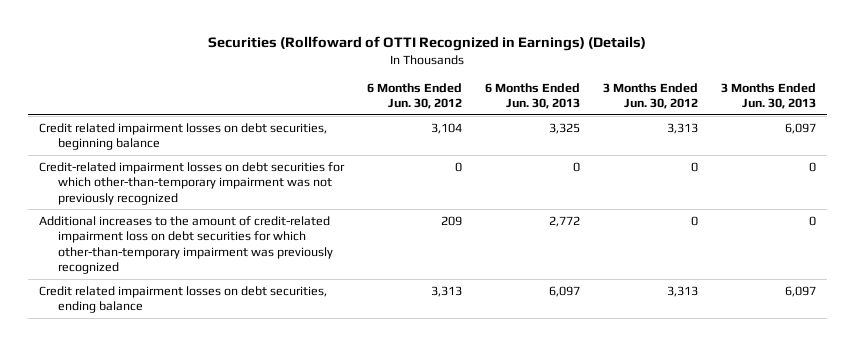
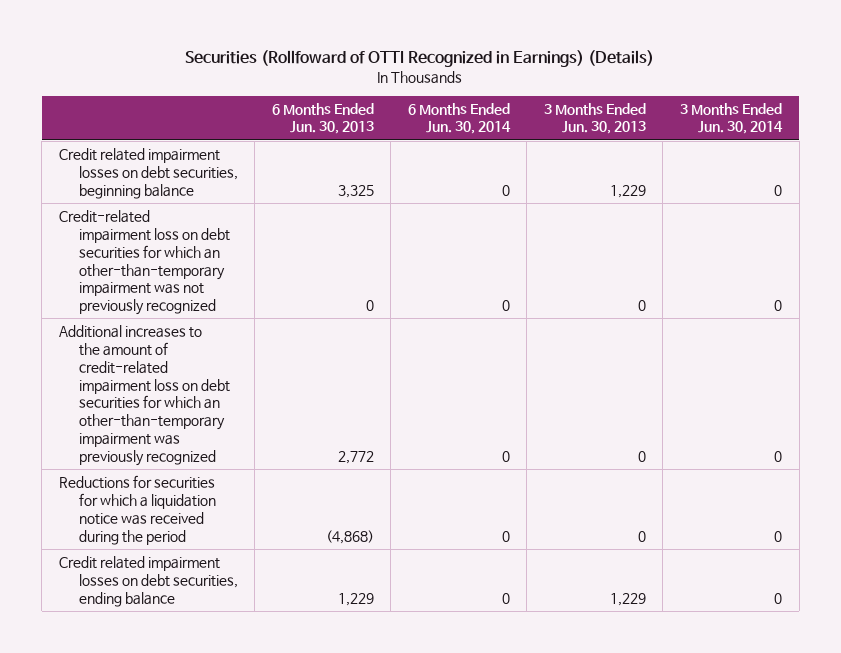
[366,82,462,110] 6 Months Ended Jun. 30, 2012 -> none
[602,82,698,110] 3 Months Ended Jun. 30, 2012 -> none
none -> [407,102,511,135] 6 Months Ended Jun. 30, 2014
none -> [679,102,783,135] 3 Months Ended Jun. 30, 2014
[784,122,816,134] 6,097 -> [609,184,646,198] 1,229
[39,161,346,205] Credit-related impairment losses on debt securities for which other-than-temporary impairment was not previously recognized -> [58,210,230,316] Credit-related impairment loss on debt securities for which an other-than-temporary impairment was not previously recognized
[39,215,333,275] Additional increases to the amount of credit-related impairment loss on debt securities for which other-than-temporary impairment was previously recognized -> [58,325,230,466] Additional increases to the amount of credit-related impairment loss on debt securities for which an other-than-temporary impairment was previously recognized
none -> [58,475,216,545] Reductions for securities for which a liquidation notice was received during the period
[548,285,580,297] 6,097 -> [337,592,374,606] 1,229
[784,285,816,297] 6,097 -> [609,592,646,606] 1,229

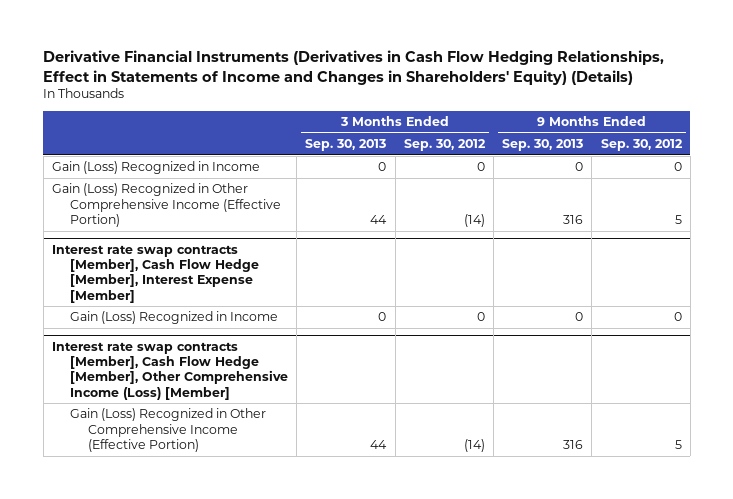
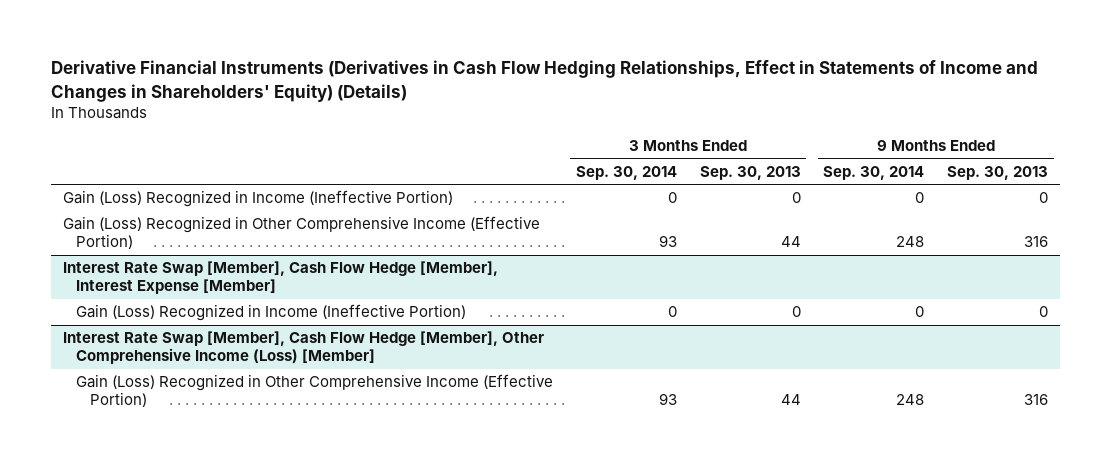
[403,139,486,152] Sep. 30, 2012 -> none
[600,139,683,152] Sep. 30, 2012 -> none
none -> [575,165,677,180] Sep. 30, 2014
none -> [823,165,925,180] Sep. 30, 2014
[51,161,260,175] Gain (Loss) Recognized in Income -> [62,190,453,208] Gain (Loss) Recognized in Income (Ineffective Portion)
[51,244,259,303] Interest rate swap contracts [Member], Cash Flow Hedge [Member], Interest Expense [Member] -> [62,261,498,295] Interest Rate Swap [Member], Cash Flow Hedge [Member], Interest Expense [Member]
[69,311,278,325] Gain (Loss) Recognized in Income -> [76,304,467,322] Gain (Loss) Recognized in Income (Ineffective Portion)
[51,341,288,400] Interest rate swap contracts [Member], Cash Flow Hedge [Member], Other Comprehensive Income (Loss) [Member] -> [62,331,544,365] Interest Rate Swap [Member], Cash Flow Hedge [Member], Other Comprehensive Income (Loss) [Member]

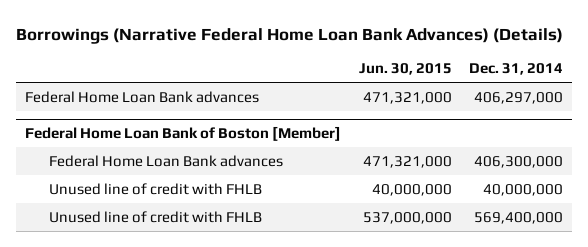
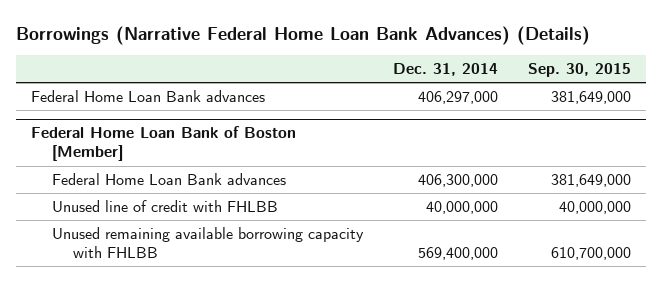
[358,63,452,76] Jun. 30, 2015 -> none
none -> [528,63,632,78] Sep. 30, 2015
[48,182,262,195] Unused line of credit with FHLB -> [52,200,279,213] Unused line of credit with FHLBB
[48,210,262,223] Unused line of credit with FHLB -> [52,227,365,258] Unused remaining available borrowing capacity with FHLBB

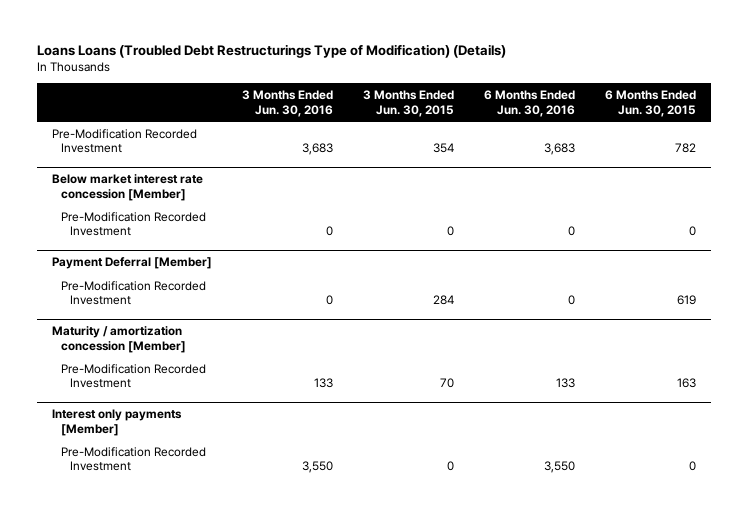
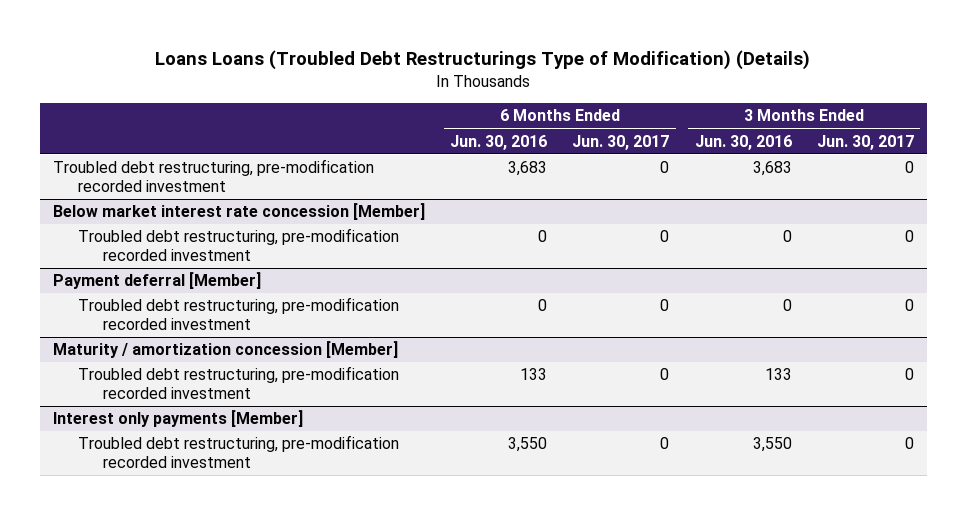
[362,90,454,117] 3 Months Ended Jun. 30, 2015 -> none
[604,90,696,117] 6 Months Ended Jun. 30, 2015 -> none
none -> [572,134,670,150] Jun. 30, 2017
none -> [816,134,914,150] Jun. 30, 2017
[51,128,197,154] Pre-Modification Recorded Investment -> [52,159,374,193] Troubled debt restructuring, pre-modification recorded investment
[60,211,206,237] Pre-Modification Recorded Investment -> [77,228,399,262] Troubled debt restructuring, pre-modification recorded investment
[51,257,212,270] Payment Deferral [Member] -> [52,272,261,290] Payment deferral [Member]
[60,280,206,306] Pre-Modification Recorded Investment -> [77,297,399,331] Troubled debt restructuring, pre-modification recorded investment
[60,363,206,389] Pre-Modification Recorded Investment -> [77,366,399,400] Troubled debt restructuring, pre-modification recorded investment
[60,446,206,472] Pre-Modification Recorded Investment -> [77,435,399,469] Troubled debt restructuring, pre-modification recorded investment

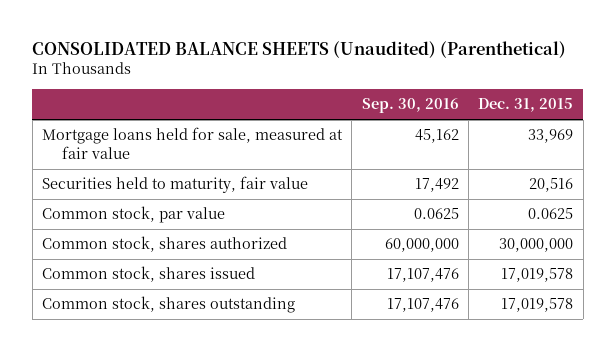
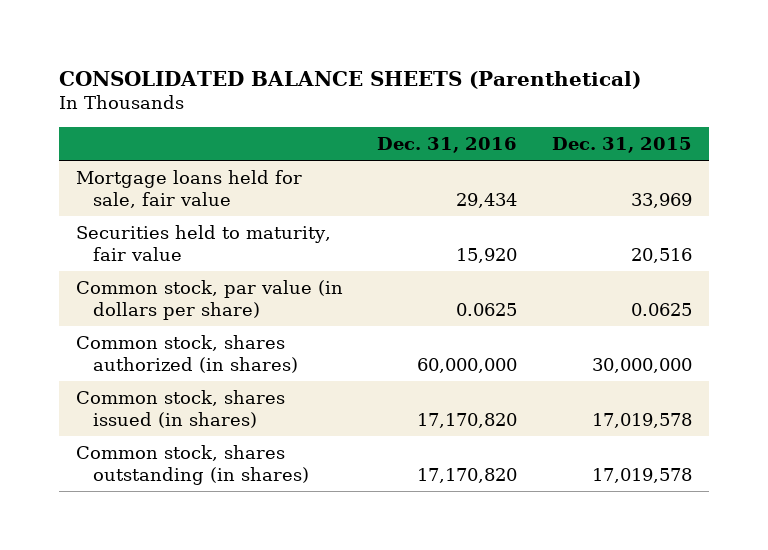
[32,40,567,58] CONSOLIDATED BALANCE SHEETS (Unaudited) (Parenthetical) -> [58,70,641,89] CONSOLIDATED BALANCE SHEETS (Parenthetical)
[361,98,459,114] Sep. 30, 2016 -> none
none -> [377,137,518,154] Dec. 31, 2016
[42,127,344,160] Mortgage loans held for sale, measured at fair value -> [75,170,302,209] Mortgage loans held for sale, fair value
[42,206,226,224] Common stock, par value -> [75,280,343,321] Common stock, par value (in dollars per share)
[42,236,288,253] Common stock, shares authorized -> [75,335,298,374] Common stock, shares authorized (in shares)
[42,266,256,283] Common stock, shares issued -> [75,390,285,429] Common stock, shares issued (in shares)
[42,296,296,314] Common stock, shares outstanding -> [75,445,309,486] Common stock, shares outstanding (in shares)

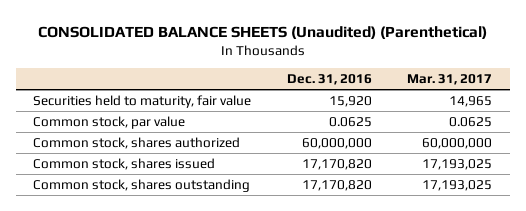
[58,70,641,89] CONSOLIDATED BALANCE SHEETS (Parenthetical) -> [37,25,487,39] CONSOLIDATED BALANCE SHEETS (Unaudited) (Parenthetical)
[551,137,692,154] Dec. 31, 2015 -> none
none -> [407,74,493,86] Mar. 31, 2017
[75,170,302,209] Mortgage loans held for sale, fair value -> none
[75,280,343,321] Common stock, par value (in dollars per share) -> [33,115,186,129] Common stock, par value
[75,335,298,374] Common stock, shares authorized (in shares) -> [33,136,241,149] Common stock, shares authorized
[75,390,285,429] Common stock, shares issued (in shares) -> [33,157,216,170] Common stock, shares issued
[75,445,309,486] Common stock, shares outstanding (in shares) -> [33,178,251,192] Common stock, shares outstanding

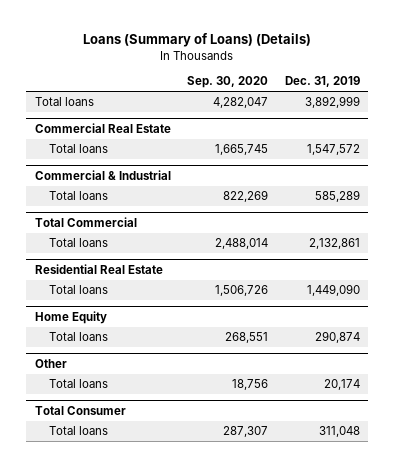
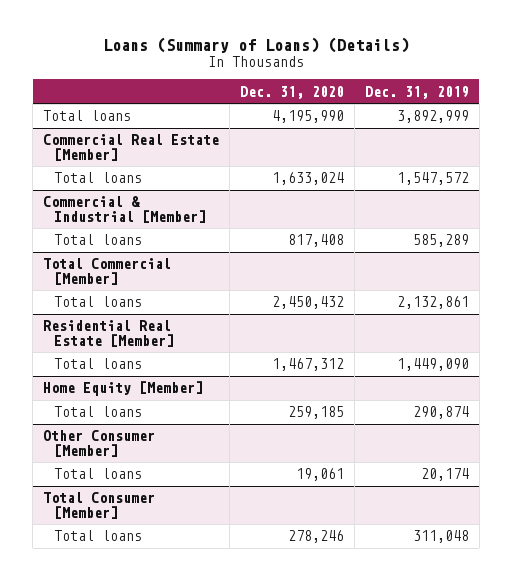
[187,76,269,89] Sep. 30, 2020 -> none
none -> [240,85,345,99] Dec. 31, 2020
[34,123,171,134] Commercial Real Estate -> [43,134,220,162] Commercial Real Estate [Member]
[34,170,171,181] Commercial & Industrial -> [43,196,207,224] Commercial & Industrial [Member]
[34,217,137,228] Total Commercial -> [43,258,172,286] Total Commercial [Member]
[34,264,163,275] Residential Real Estate -> [43,320,175,348] Residential Real Estate [Member]
[34,311,107,325] Home Equity -> [43,381,204,397] Home Equity [Member]
[34,359,67,369] Other -> [43,430,156,458] Other Consumer [Member]
[34,406,126,416] Total Consumer -> [43,492,156,520] Total Consumer [Member]

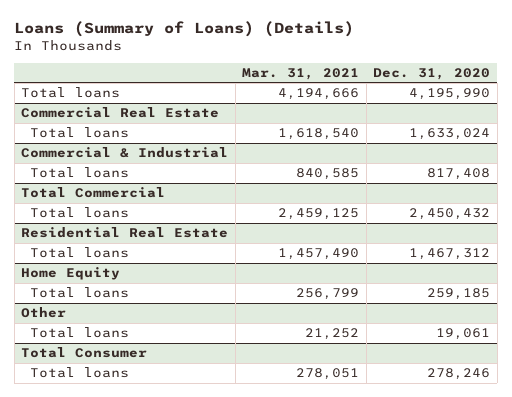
[364,85,469,99] Dec. 31, 2019 -> none
none -> [242,67,360,80] Mar. 31, 2021
[43,134,220,162] Commercial Real Estate [Member] -> [21,107,220,119] Commercial Real Estate
[43,196,207,224] Commercial & Industrial [Member] -> [21,147,229,159] Commercial & Industrial
[43,258,172,286] Total Commercial [Member] -> [21,187,166,199] Total Commercial
[43,320,175,348] Residential Real Estate [Member] -> [21,227,229,239] Residential Real Estate
[43,381,204,397] Home Equity [Member] -> [21,267,121,281] Home Equity
[43,430,156,458] Other Consumer [Member] -> [21,307,67,319] Other
[43,492,156,520] Total Consumer [Member] -> [21,347,148,359] Total Consumer

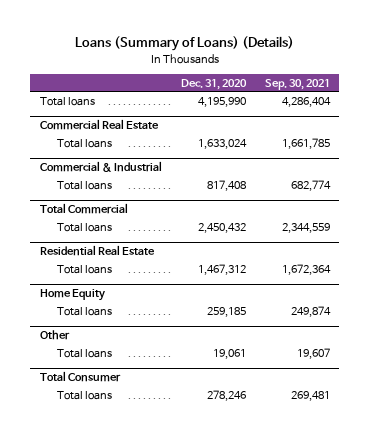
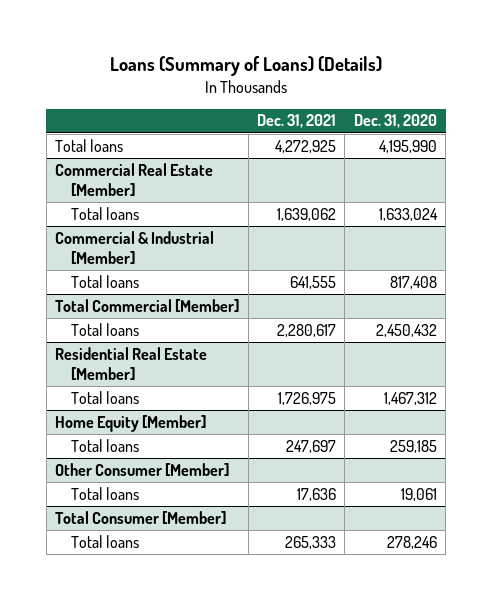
[264,78,330,90] Sep. 30, 2021 -> none
none -> [256,114,336,129] Dec. 31, 2021
[39,118,159,130] Commercial Real Estate -> [55,162,214,196] Commercial Real Estate [Member]
[39,160,162,172] Commercial & Industrial -> [55,230,215,264] Commercial & Industrial [Member]
[39,202,128,214] Total Commercial -> [55,298,240,312] Total Commercial [Member]
[39,244,155,256] Residential Real Estate -> [55,346,208,380] Residential Real Estate [Member]
[39,288,105,301] Home Equity -> [55,414,207,432] Home Equity [Member]
[39,329,70,340] Other -> [55,462,230,476] Other Consumer [Member]
[39,370,121,382] Total Consumer -> [55,510,227,524] Total Consumer [Member]

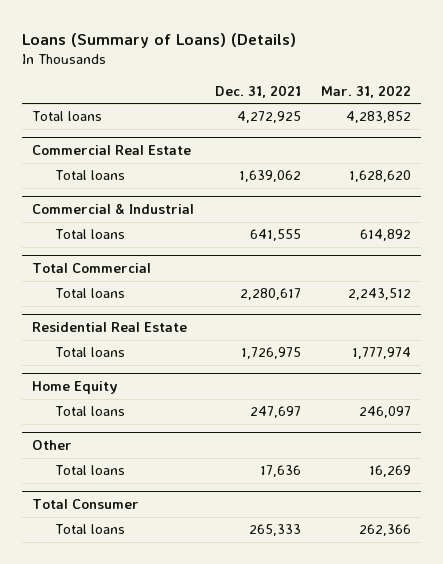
[353,114,437,129] Dec. 31, 2020 -> none
none -> [320,84,411,98] Mar. 31, 2022
[55,162,214,196] Commercial Real Estate [Member] -> [32,145,192,156] Commercial Real Estate
[55,230,215,264] Commercial & Industrial [Member] -> [32,203,195,215] Commercial & Industrial
[55,298,240,312] Total Commercial [Member] -> [32,263,152,274] Total Commercial
[55,346,208,380] Residential Real Estate [Member] -> [32,322,188,333] Residential Real Estate
[55,414,207,432] Home Equity [Member] -> [32,381,119,395] Home Equity
[55,462,230,476] Other Consumer [Member] -> [32,440,73,451] Other
[55,510,227,524] Total Consumer [Member] -> [32,499,140,510] Total Consumer

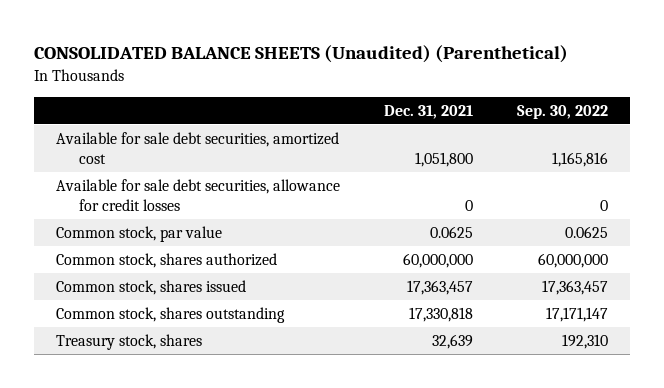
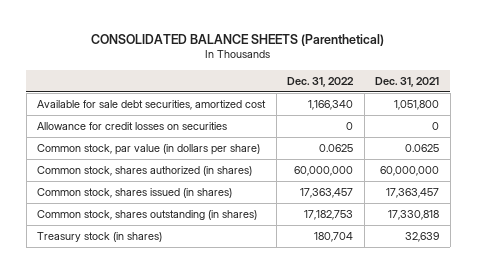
[34,45,569,64] CONSOLIDATED BALANCE SHEETS (Unaudited) (Parenthetical) -> [91,33,385,46] CONSOLIDATED BALANCE SHEETS (Parenthetical)
[516,104,608,119] Sep. 30, 2022 -> none
none -> [287,76,355,87] Dec. 31, 2022
[56,178,341,212] Available for sale debt securities, allowance for credit losses -> [37,122,228,131] Allowance for credit losses on securities
[56,225,223,242] Common stock, par value -> [37,144,261,156] Common stock, par value (in dollars per share)
[56,252,278,268] Common stock, shares authorized -> [37,166,253,177] Common stock, shares authorized (in shares)
[56,279,247,295] Common stock, shares issued -> [37,188,233,199] Common stock, shares issued (in shares)
[56,306,286,323] Common stock, shares outstanding -> [37,210,258,221] Common stock, shares outstanding (in shares)
[56,333,203,350] Treasury stock, shares -> [37,232,163,243] Treasury stock (in shares)

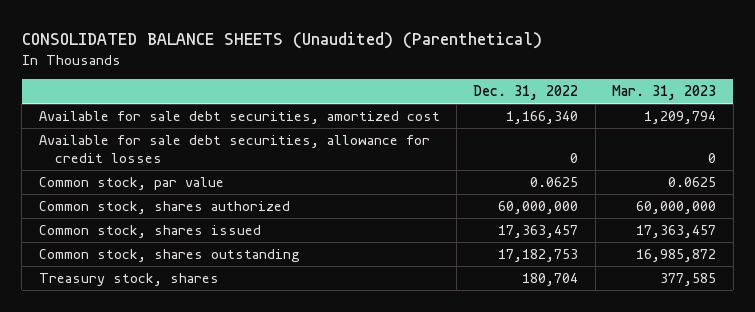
[91,33,385,46] CONSOLIDATED BALANCE SHEETS (Parenthetical) -> [21,31,542,49] CONSOLIDATED BALANCE SHEETS (Unaudited) (Parenthetical)
[375,76,440,87] Dec. 31, 2021 -> none
none -> [612,85,717,101] Mar. 31, 2023
[37,122,228,131] Allowance for credit losses on securities -> [38,134,430,164] Available for sale debt securities, allowance for credit losses
[37,144,261,156] Common stock, par value (in dollars per share) -> [38,176,224,190] Common stock, par value
[37,166,253,177] Common stock, shares authorized (in shares) -> [38,200,290,214] Common stock, shares authorized
[37,188,233,199] Common stock, shares issued (in shares) -> [38,224,261,238] Common stock, shares issued
[37,210,258,221] Common stock, shares outstanding (in shares) -> [38,248,300,262] Common stock, shares outstanding
[37,232,163,243] Treasury stock (in shares) -> [38,272,219,286] Treasury stock, shares

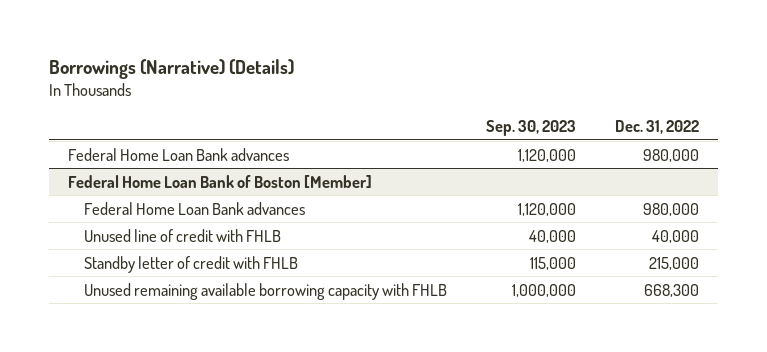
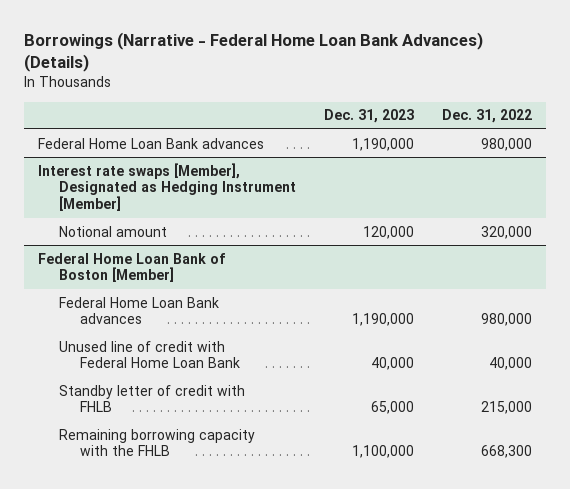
[48,59,294,80] Borrowings (Narrative) (Details) -> [24,32,484,73] Borrowings (Narrative - Federal Home Loan Bank Advances) (Details)
[485,120,576,137] Sep. 30, 2023 -> none
none -> [324,109,415,124] Dec. 31, 2023
none -> [38,162,297,211] Interest rate swaps [Member], Designated as Hedging Instrument [Member]
none -> [59,225,168,237] Notional amount
[83,228,281,242] Unused line of credit with FHLB -> [59,340,241,369] Unused line of credit with Federal Home Loan Bank
[83,282,447,300] Unused remaining available borrowing capacity with FHLB -> [59,428,256,457] Remaining borrowing capacity with the FHLB

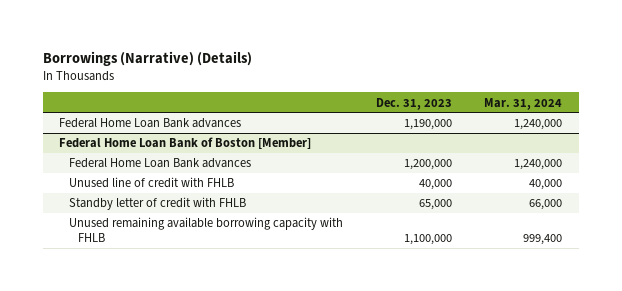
[24,32,484,73] Borrowings (Narrative - Federal Home Loan Bank Advances) (Details) -> [42,50,252,66] Borrowings (Narrative) (Details)
[441,109,532,124] Dec. 31, 2022 -> none
none -> [484,97,563,110] Mar. 31, 2024
[38,162,297,211] Interest rate swaps [Member], Designated as Hedging Instrument [Member] -> none
[59,225,168,237] Notional amount -> none
[352,313,415,327] 1,190,000 -> [403,159,452,171] 1,200,000
[59,340,241,369] Unused line of credit with Federal Home Loan Bank -> [68,177,234,189] Unused line of credit with FHLB
[59,428,256,457] Remaining borrowing capacity with the FHLB -> [68,217,343,243] Unused remaining available borrowing capacity with FHLB

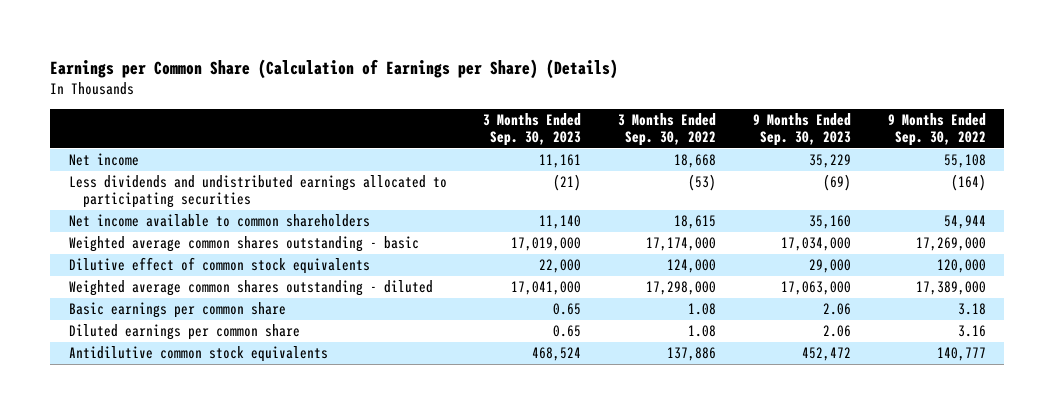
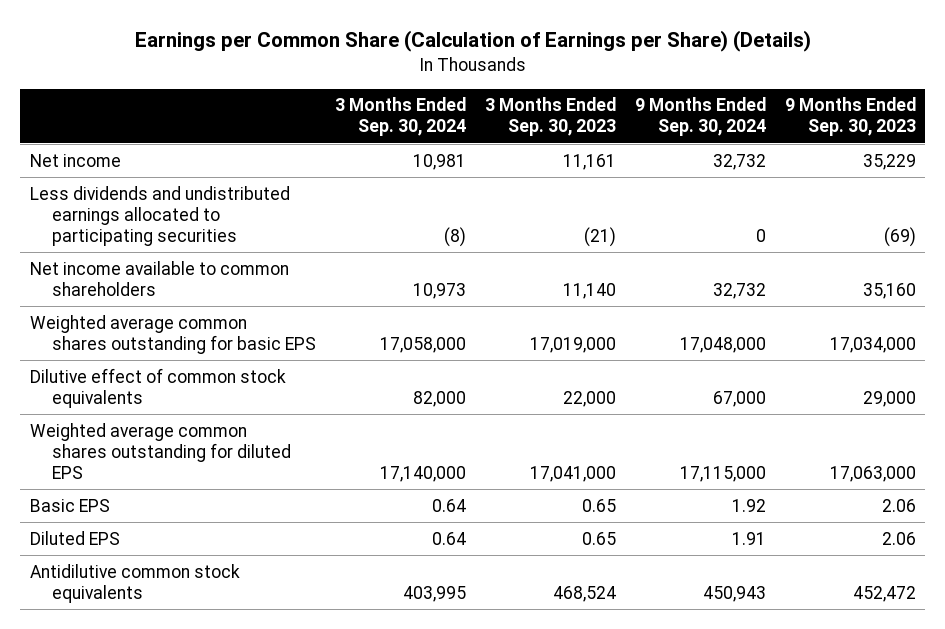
[618,113,717,147] 3 Months Ended Sep. 30, 2022 -> none
[887,113,986,147] 9 Months Ended Sep. 30, 2022 -> none
none -> [334,97,466,137] 3 Months Ended Sep. 30, 2024
none -> [634,97,766,137] 9 Months Ended Sep. 30, 2024
[68,236,419,253] Weighted average common shares outstanding - basic -> [29,314,316,354] Weighted average common shares outstanding for basic EPS
[68,280,433,297] Weighted average common shares outstanding - diluted -> [29,422,291,479] Weighted average common shares outstanding for diluted EPS
[68,302,286,319] Basic earnings per common share -> [29,498,110,512] Basic EPS
[68,324,300,341] Diluted earnings per common share -> [29,530,120,545] Diluted EPS

